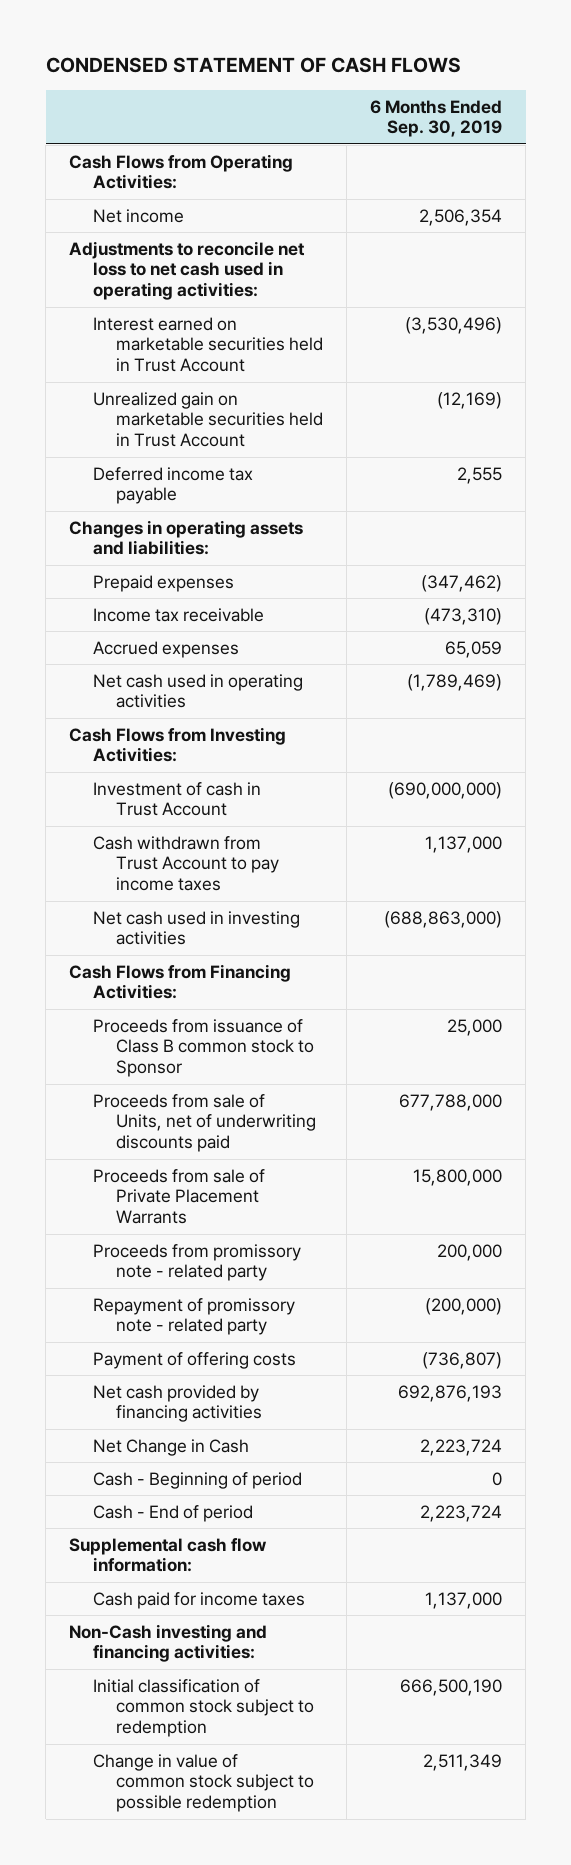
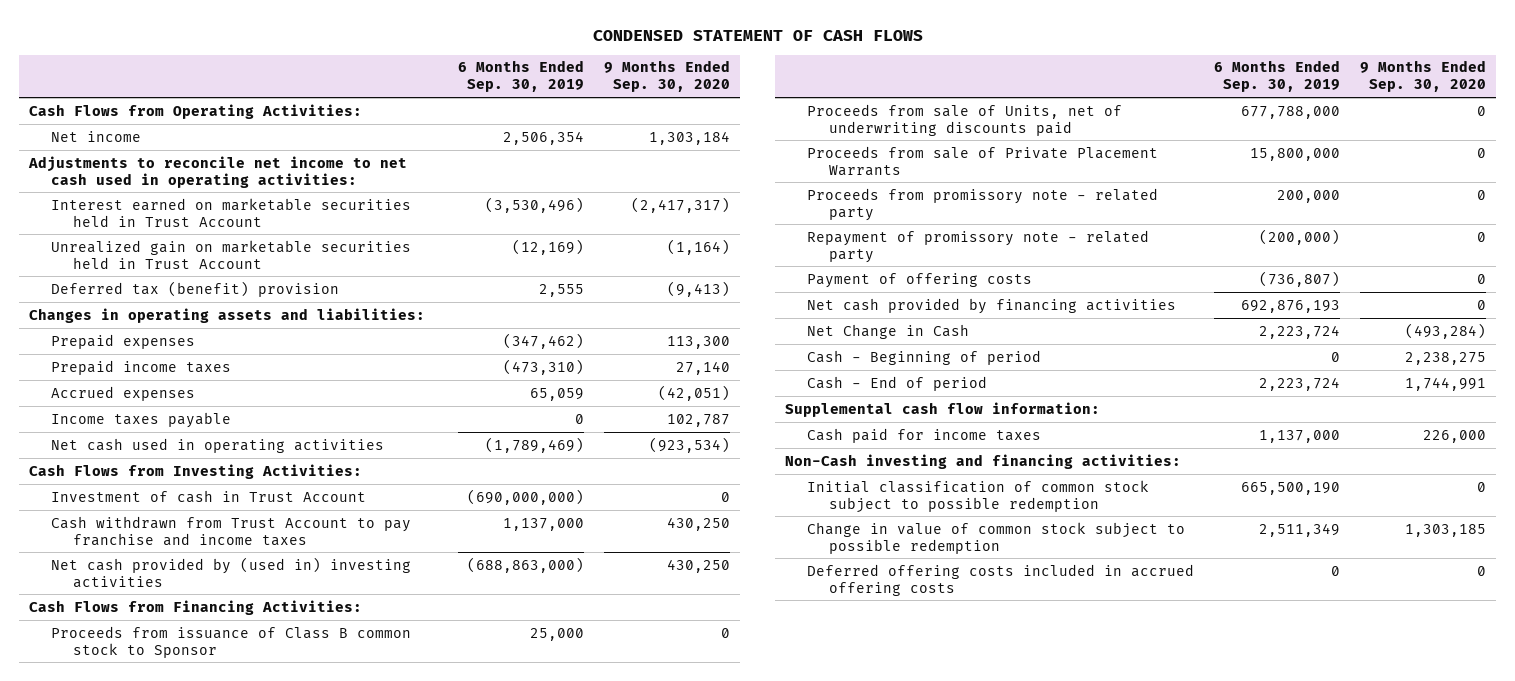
none -> [604,60,731,93] 9 Months Ended Sep. 30, 2020
[68,240,305,301] Adjustments to reconcile net loss to net cash used in operating activities: -> [28,155,408,188] Adjustments to reconcile net income to net cash used in operating activities:
[92,466,253,505] Deferred income tax payable -> [50,280,339,297] Deferred tax (benefit) provision
[92,607,264,622] Income tax receivable -> [50,359,231,375] Prepaid income taxes
none -> [50,411,231,428] Income taxes payable
[92,835,280,892] Cash withdrawn from Trust Account to pay income taxes -> [50,515,411,546] Cash withdrawn from Trust Account to pay franchise and income taxes
[92,910,300,946] Net cash used in investing activities -> [50,556,411,588] Net cash provided by (used in) investing activities
[92,1678,315,1738] Initial classification of common stock subject to redemption -> [806,479,1149,513] Initial classification of common stock subject to possible redemption
[400,1678,503,1696] 666,500,190 -> [1241,481,1341,495] 665,500,190
none -> [806,563,1194,596] Deferred offering costs included in accrued offering costs

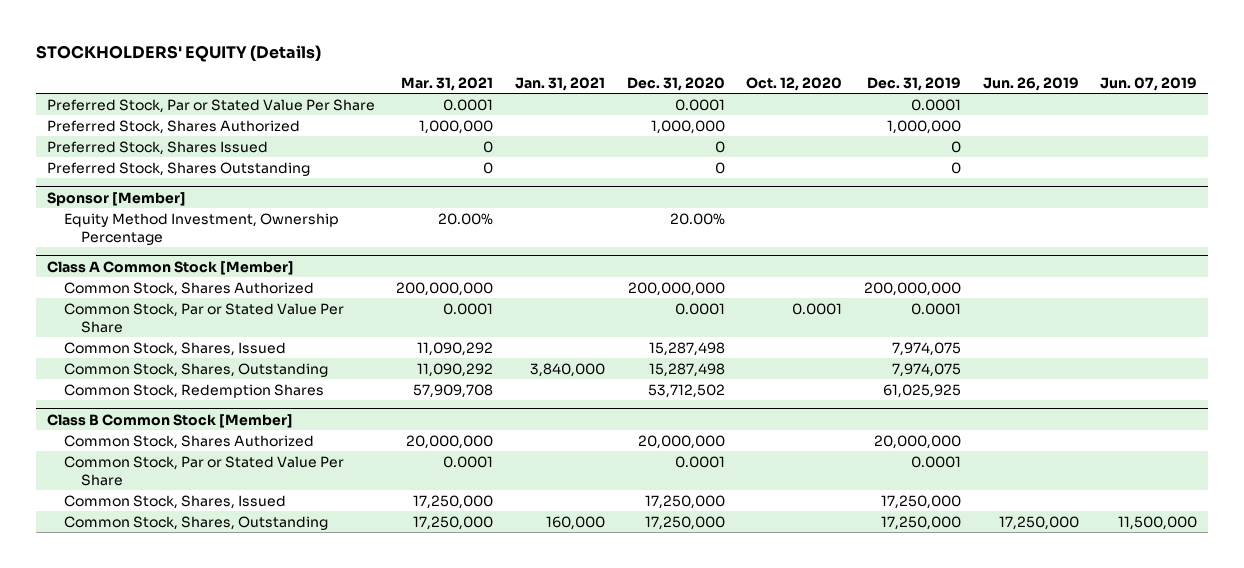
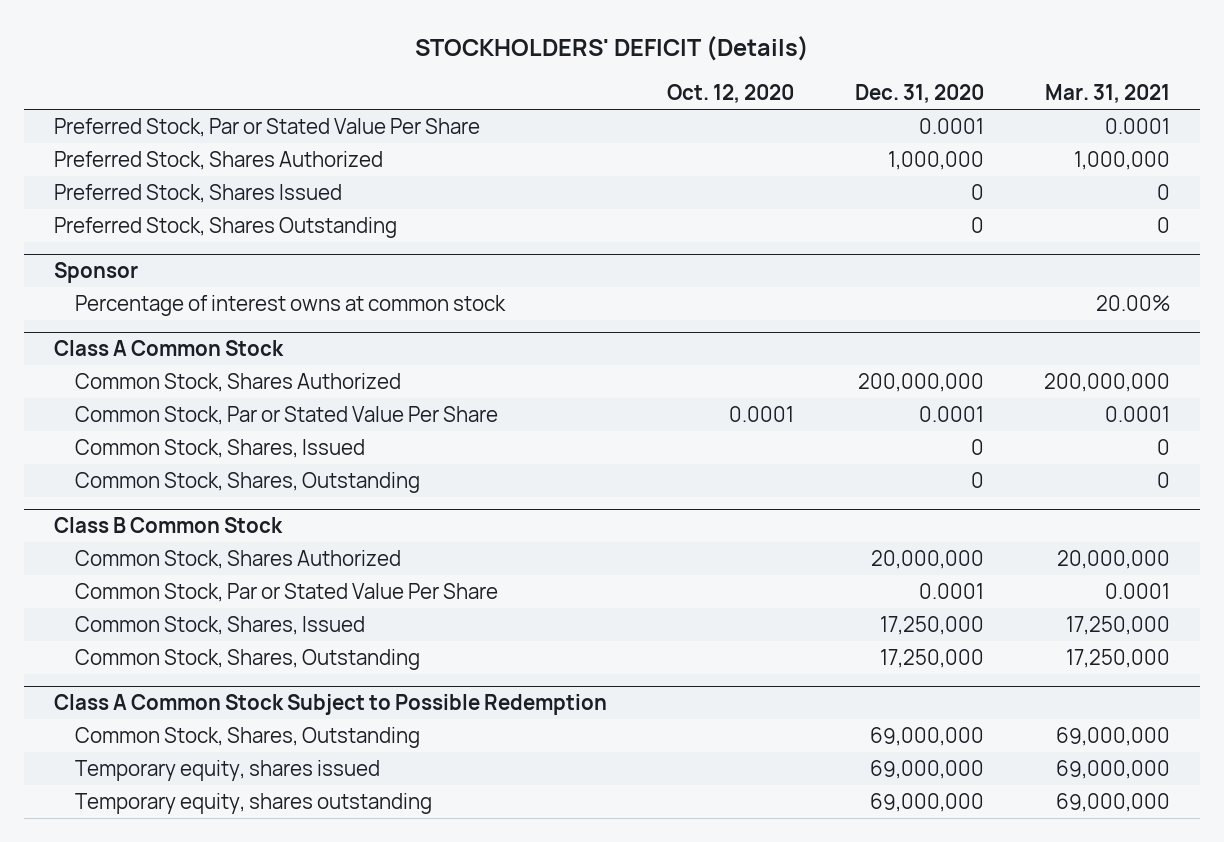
[36,44,322,62] STOCKHOLDERS' EQUITY (Details) -> [415,35,810,61] STOCKHOLDERS' DEFICIT (Details)
[515,76,606,91] Jan. 31, 2021 -> none
[866,76,961,91] Dec. 31, 2019 -> none
[982,76,1079,91] Jun. 26, 2019 -> none
[1100,76,1198,91] Jun. 07, 2019 -> none
[64,212,340,245] Equity Method Investment, Ownership Percentage -> none
[46,191,186,206] Sponsor [Member] -> [54,262,139,284] Sponsor
none -> [74,294,506,316] Percentage of interest owns at common stock
[46,260,294,275] Class A Common Stock [Member] -> [54,340,285,357] Class A Common Stock
[64,383,325,398] Common Stock, Redemption Shares -> none
[417,341,494,356] 11,090,292 -> [1156,438,1170,455] 0
[648,341,725,356] 15,287,498 -> [970,438,984,455] 0
[417,362,494,377] 11,090,292 -> [1156,471,1170,488] 0
[648,362,725,377] 15,287,498 -> [970,471,984,488] 0
[46,413,293,428] Class B Common Stock [Member] -> [54,517,284,534] Class B Common Stock
none -> [54,694,608,716] Class A Common Stock Subject to Possible Redemption
none -> [74,726,420,748] Common Stock, Shares, Outstanding
none -> [74,759,380,781] Temporary equity, shares issued
none -> [74,792,432,814] Temporary equity, shares outstanding

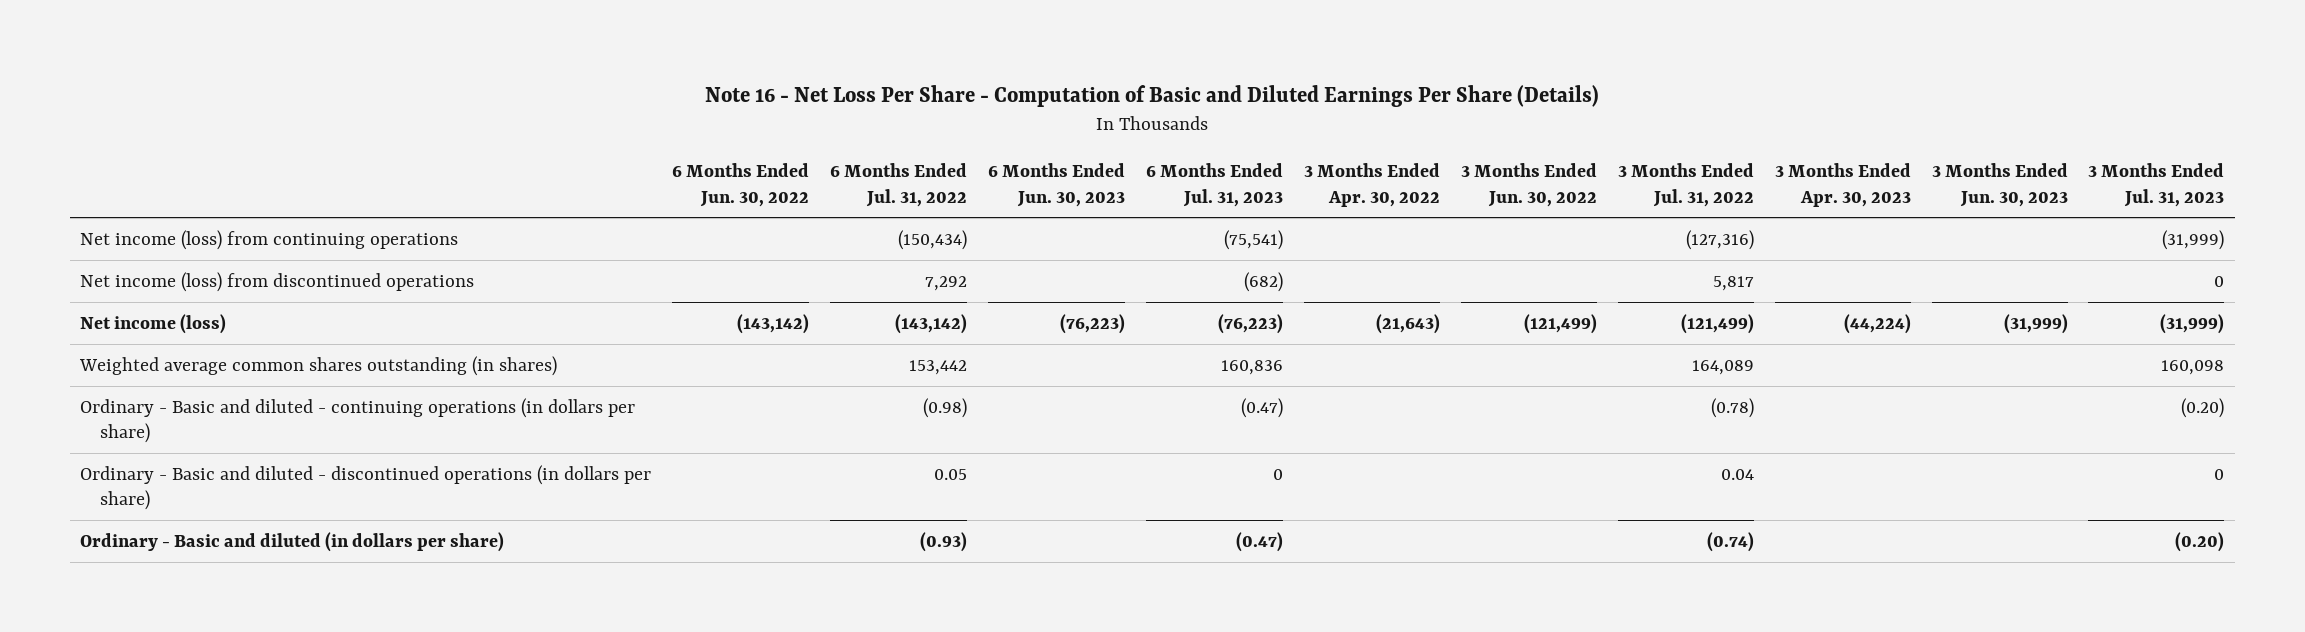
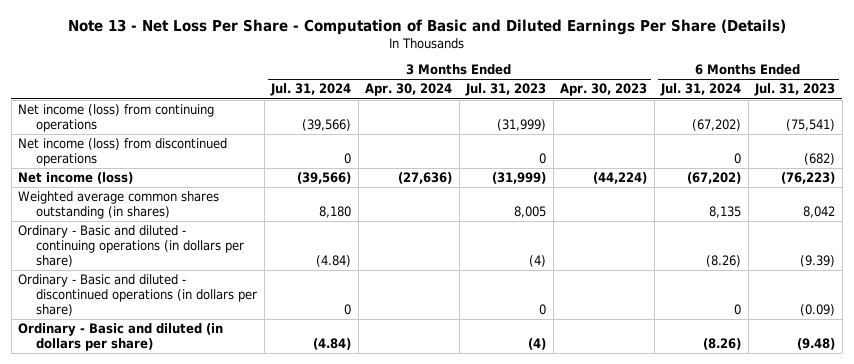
[705,85,1600,108] Note 16 - Net Loss Per Share - Computation of Basic and Diluted Earnings Per Share (Details) -> [67,18,786,35] Note 13 - Net Loss Per Share - Computation of Basic and Diluted Earnings Per Share (Details)
[672,163,810,207] 6 Months Ended Jun. 30, 2022 -> none
[830,163,968,207] 6 Months Ended Jul. 31, 2022 -> none
[988,163,1126,207] 6 Months Ended Jun. 30, 2023 -> none
[1303,163,1440,207] 3 Months Ended Apr. 30, 2022 -> none
[1460,163,1597,207] 3 Months Ended Jun. 30, 2022 -> none
[1617,163,1754,207] 3 Months Ended Jul. 31, 2022 -> none
[1931,163,2068,207] 3 Months Ended Jun. 30, 2023 -> none
none -> [270,83,352,97] Jul. 31, 2024
none -> [365,83,453,97] Apr. 30, 2024
none -> [660,83,742,97] Jul. 31, 2024
[1220,359,1283,375] 160,836 -> [803,205,836,218] 8,042
[2161,359,2225,375] 160,098 -> [514,205,547,218] 8,005
[1240,397,1283,418] (0.47) -> [800,254,836,267] (9.39)
[2181,397,2225,418] (0.20) -> [529,254,547,267] (4)
[1272,468,1283,480] 0 -> [800,303,836,316] (0.09)
[1235,531,1283,552] (0.47) -> [797,337,836,350] (9.48)
[2175,531,2225,552] (0.20) -> [528,337,547,350] (4)

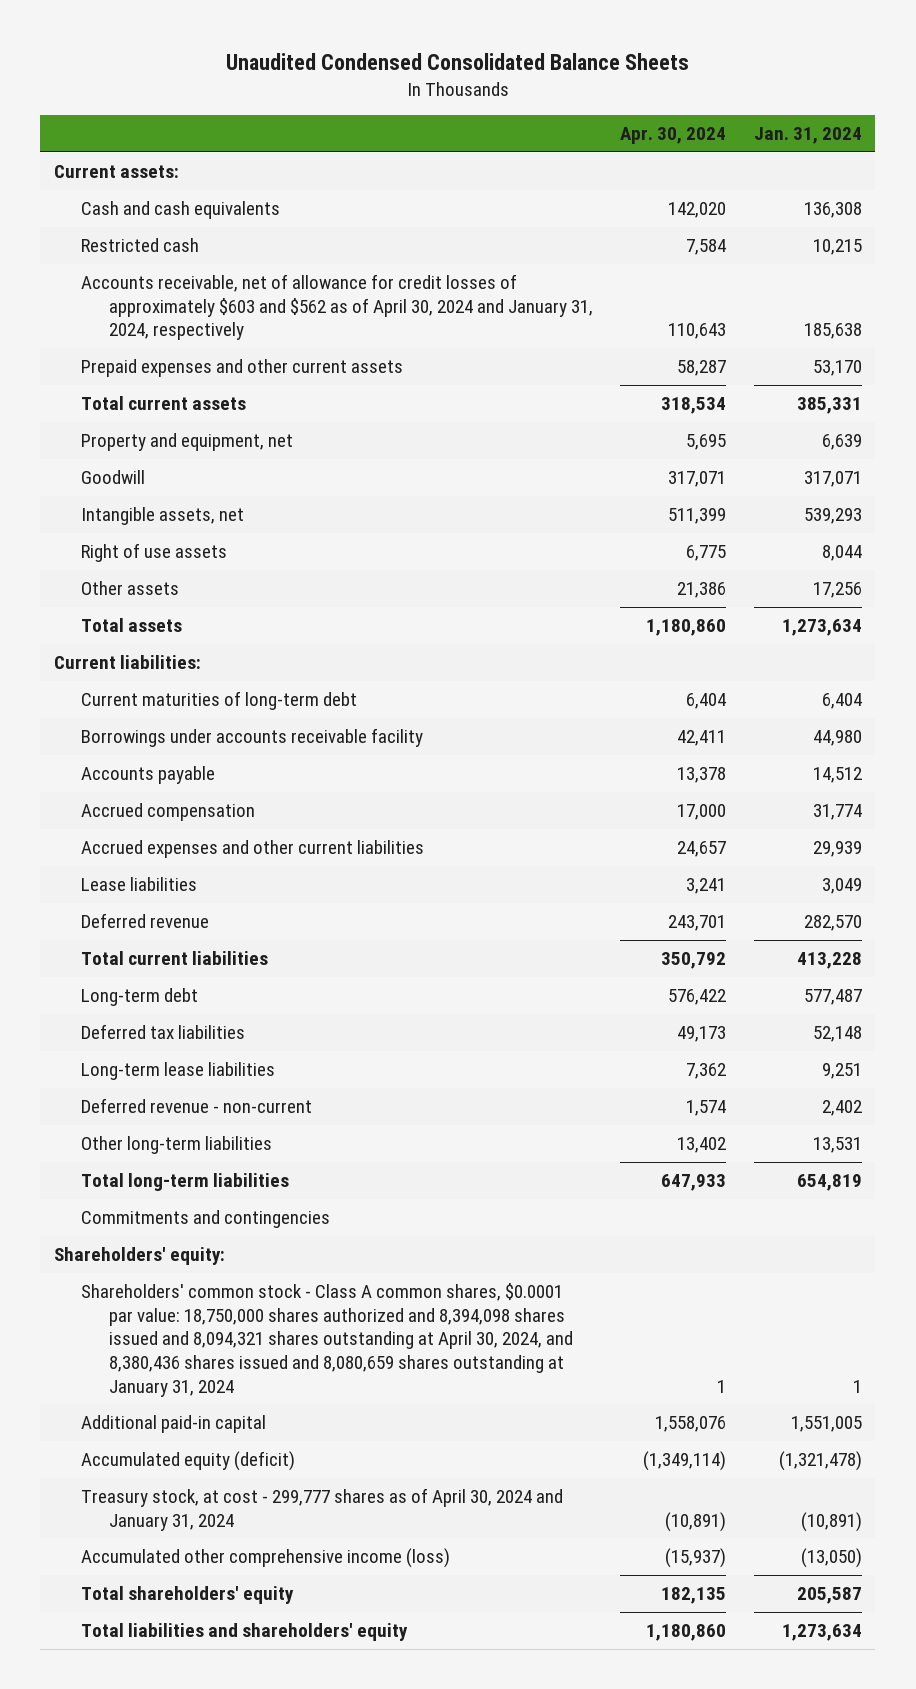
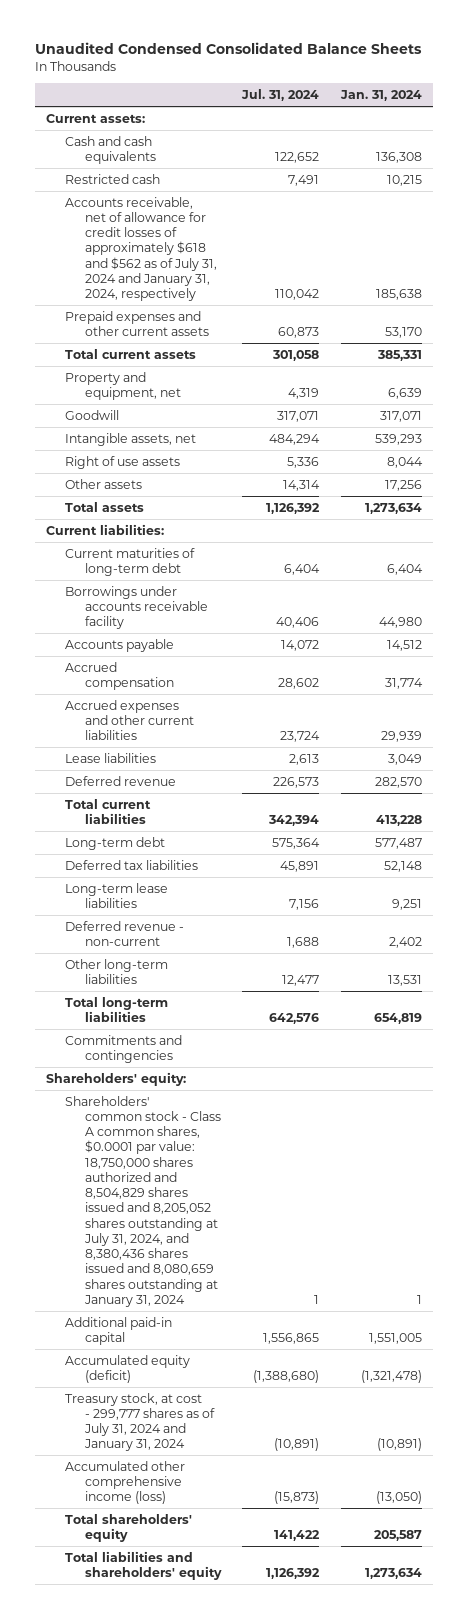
[620,127,727,145] Apr. 30, 2024 -> none
none -> [241,89,320,102] Jul. 31, 2024
[81,274,593,341] Accounts receivable, net of allowance for credit losses of approximately $603 and $562 as of April 30, 2024 and January 31, 2024, respectively -> [65,196,217,302] Accounts receivable, net of allowance for credit losses of approximately $618 and $562 as of July 31, 2024 and January 31, 2024, respectively
[81,1283,573,1397] Shareholders' common stock - Class A common shares, $0.0001 par value: 18,750,000 shares authorized and 8,394,098 shares issued and 8,094,321 shares outstanding at April 30, 2024, and 8,380,436 shares issued and 8,080,659 shares outstanding at January 31, 2024 -> [65,1095,221,1307] Shareholders' common stock - Class A common shares, $0.0001 par value: 18,750,000 shares authorized and 8,504,829 shares issued and 8,205,052 shares outstanding at July 31, 2024, and 8,380,436 shares issued and 8,080,659 shares outstanding at January 31, 2024
[81,1488,564,1531] Treasury stock, at cost - 299,777 shares as of April 30, 2024 and January 31, 2024 -> [65,1392,215,1452] Treasury stock, at cost - 299,777 shares as of July 31, 2024 and January 31, 2024

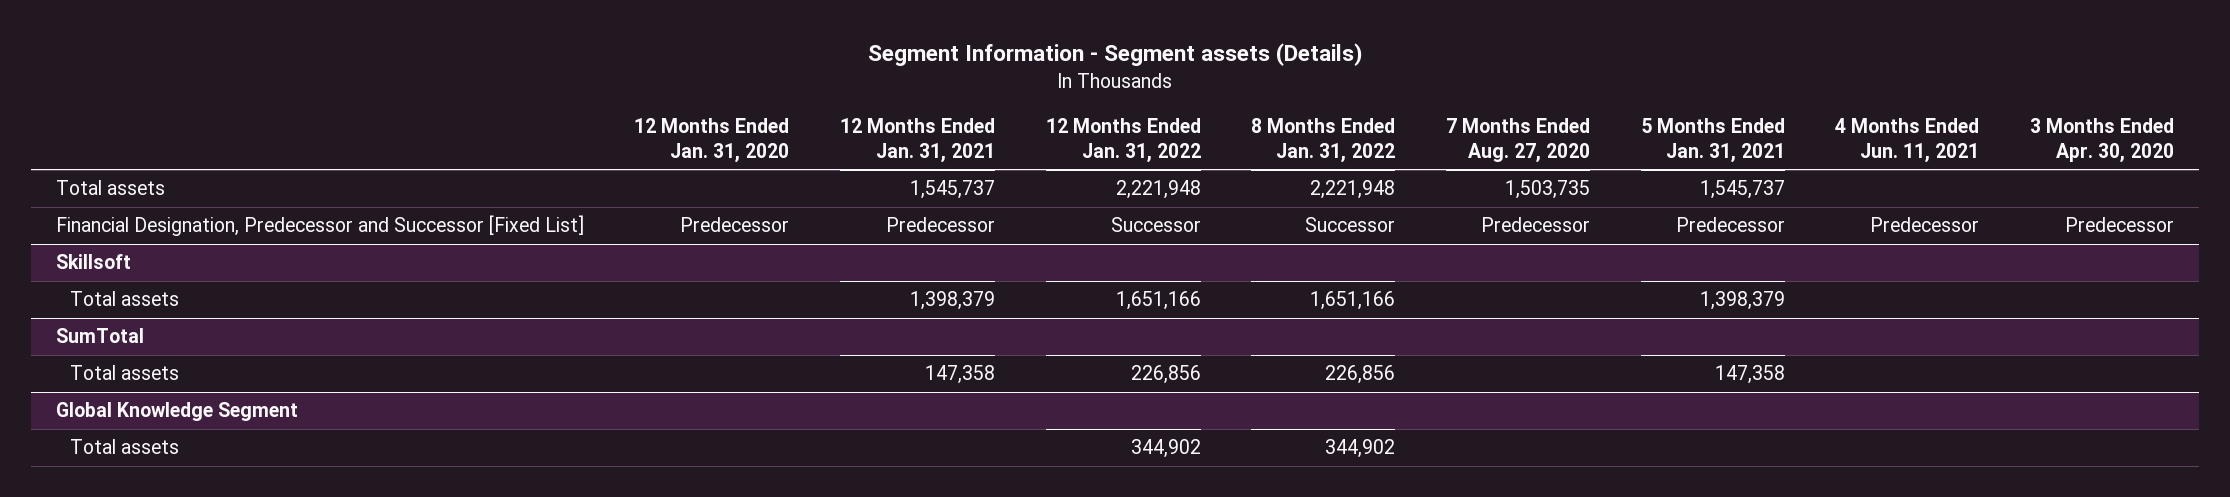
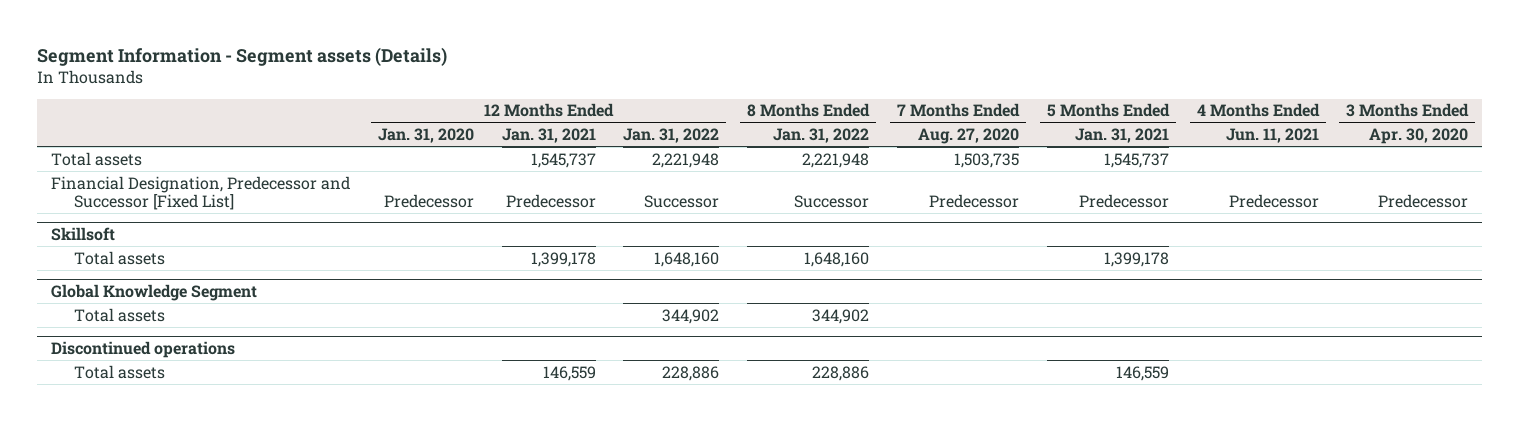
[55,328,144,344] SumTotal -> none
[69,365,179,381] Total assets -> none
[910,291,996,311] 1,398,379 -> [530,251,596,267] 1,399,178
[1115,291,1201,311] 1,651,166 -> [654,251,720,267] 1,648,160
[1310,291,1396,311] 1,651,166 -> [804,251,870,267] 1,648,160
[1699,291,1785,311] 1,398,379 -> [1103,251,1169,267] 1,399,178
none -> [50,340,235,358] Discontinued operations
none -> [73,364,165,379] Total assets

